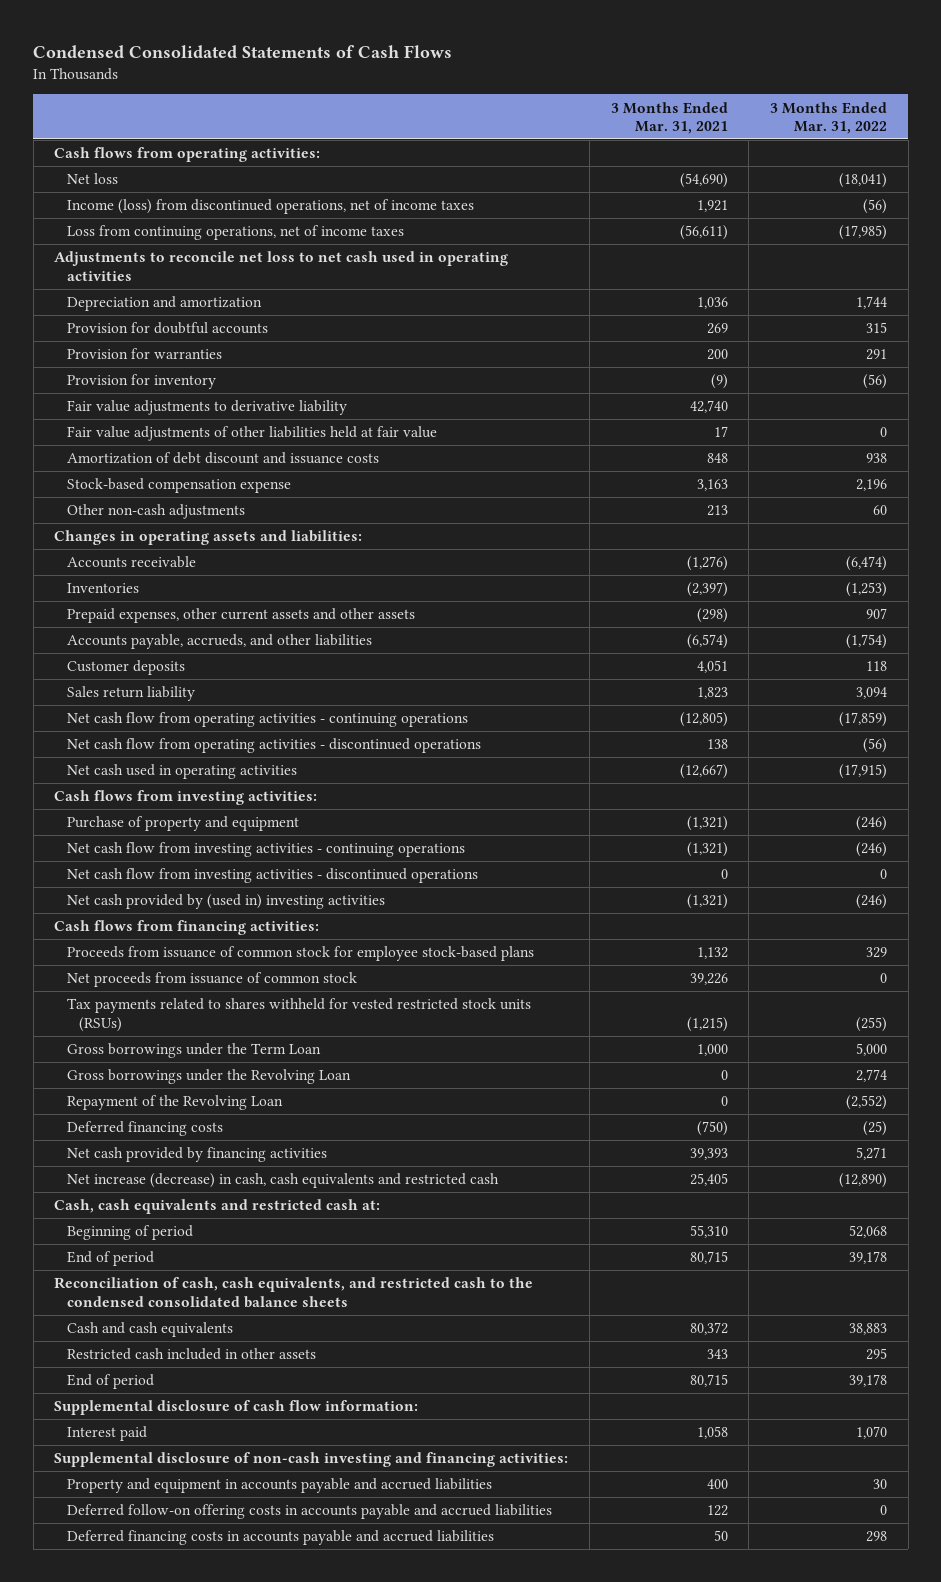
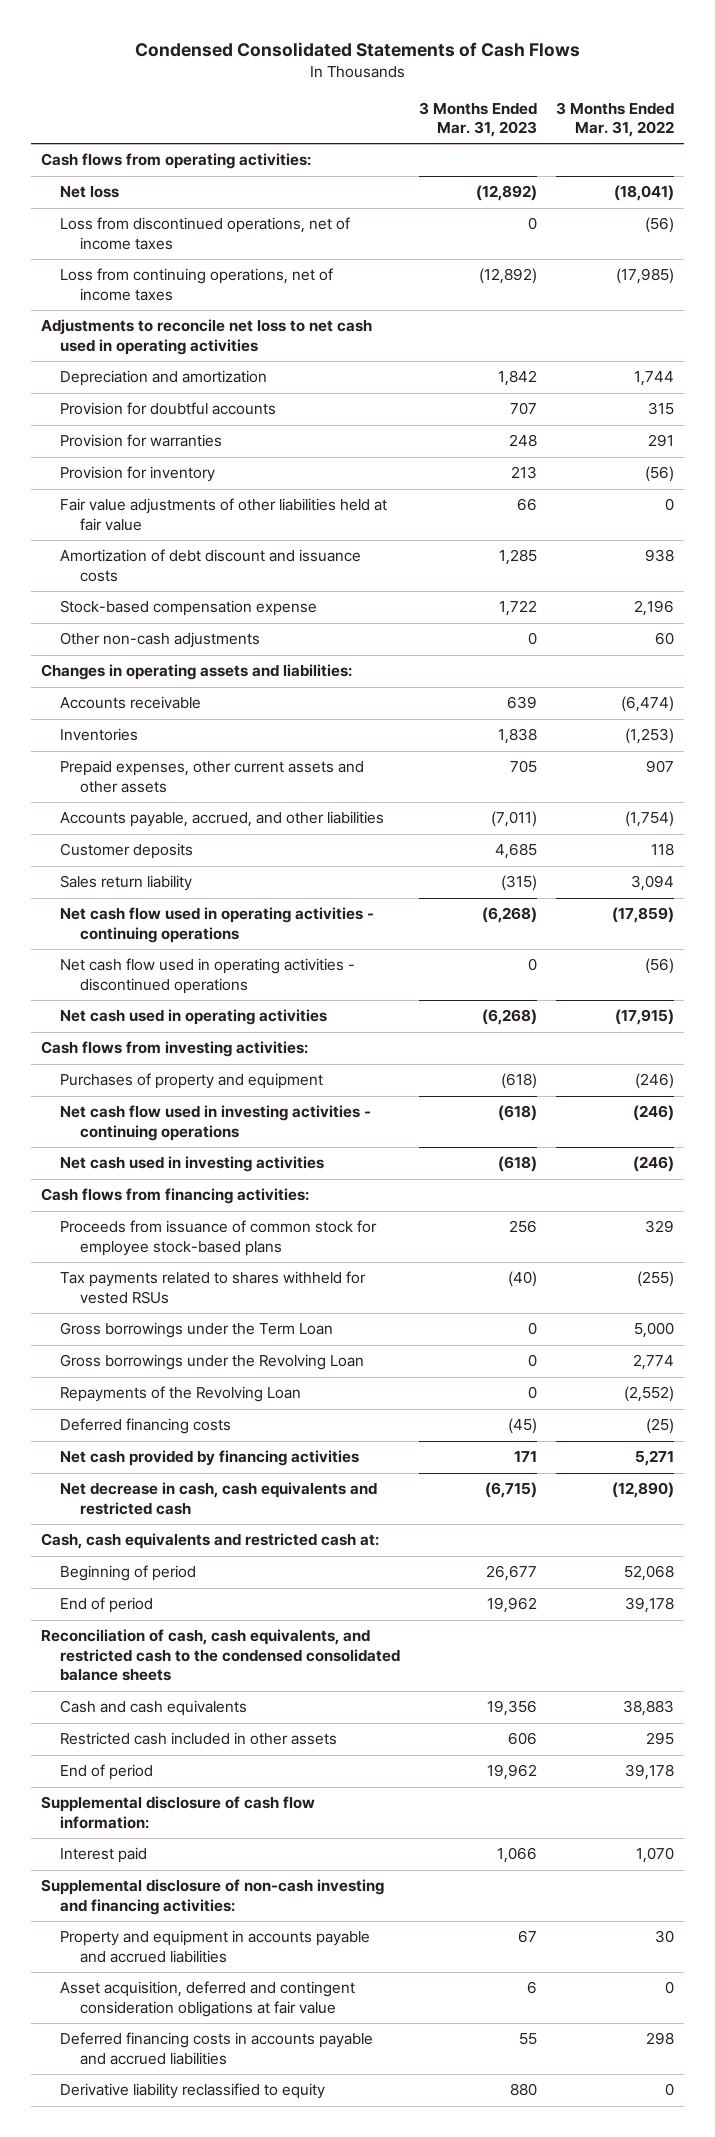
[610,101,728,134] 3 Months Ended Mar. 31, 2021 -> none
none -> [419,101,538,138] 3 Months Ended Mar. 31, 2023
[66,199,474,215] Income (loss) from discontinued operations, net of income taxes -> [60,217,351,250] Loss from discontinued operations, net of income taxes
[66,400,347,416] Fair value adjustments to derivative liability -> none
[66,634,372,650] Accounts payable, accrueds, and other liabilities -> [60,811,385,828] Accounts payable, accrued, and other liabilities
[66,712,468,728] Net cash flow from operating activities - continuing operations -> [60,907,375,943] Net cash flow used in operating activities - continuing operations
[66,738,481,754] Net cash flow from operating activities - discontinued operations -> [60,958,356,994] Net cash flow used in operating activities - discontinued operations
[66,868,478,884] Net cash flow from investing activities - discontinued operations -> none
[66,816,299,832] Purchase of property and equipment -> [60,1073,324,1090] Purchases of property and equipment
[66,842,465,858] Net cash flow from investing activities - continuing operations -> [60,1105,372,1141] Net cash flow used in investing activities - continuing operations
[66,894,385,910] Net cash provided by (used in) investing activities -> [60,1156,325,1173] Net cash used in investing activities
[66,972,357,988] Net proceeds from issuance of common stock -> none
[66,998,531,1032] Tax payments related to shares withheld for vested restricted stock units (RSUs) -> [60,1271,367,1304] Tax payments related to shares withheld for vested RSUs
[66,1095,283,1111] Repayment of the Revolving Loan -> [60,1386,302,1403] Repayments of the Revolving Loan
[66,1173,499,1189] Net increase (decrease) in cash, cash equivalents and restricted cash -> [60,1482,378,1515] Net decrease in cash, cash equivalents and restricted cash
[66,1504,552,1520] Deferred follow-on offering costs in accounts payable and accrued liabilities -> none
none -> [60,1981,356,2017] Asset acquisition, deferred and contingent consideration obligations at fair value
none -> [60,2083,326,2100] Derivative liability reclassified to equity

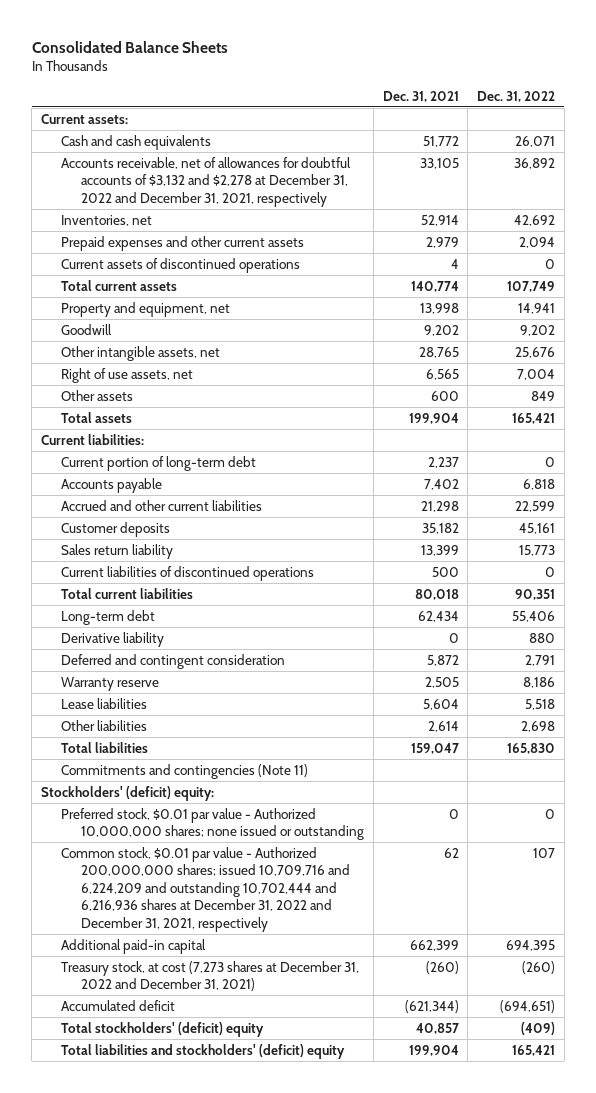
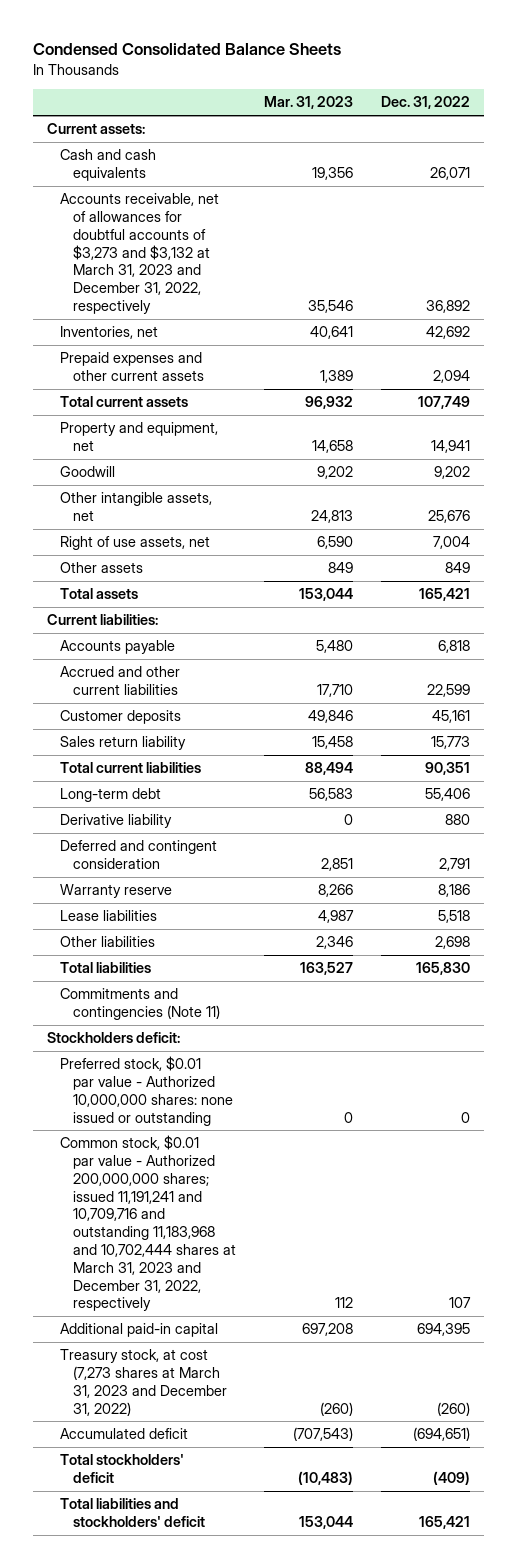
[31,40,228,53] Consolidated Balance Sheets -> [32,43,341,56] Condensed Consolidated Balance Sheets
[382,90,459,102] Dec. 31, 2021 -> none
none -> [263,96,353,110] Mar. 31, 2023
[61,156,352,207] Accounts receivable, net of allowances for doubtful accounts of $3,132 and $2,278 at December 31, 2022 and December 31, 2021, respectively -> [59,193,219,315] Accounts receivable, net of allowances for doubtful accounts of $3,273 and $3,132 at March 31, 2023 and December 31, 2022, respectively
[61,257,301,273] Current assets of discontinued operations -> none
[61,455,257,471] Current portion of long-term debt -> none
[61,565,315,581] Current liabilities of discontinued operations -> none
[40,785,214,801] Stockholders' (deficit) equity: -> [46,1032,180,1044] Stockholders deficit:
[61,807,365,841] Preferred stock, $0.01 par value - Authorized 10,000,000 shares; none issued or outstanding -> [59,1056,234,1126] Preferred stock, $0.01 par value - Authorized 10,000,000 shares: none issued or outstanding
[61,846,351,932] Common stock, $0.01 par value - Authorized 200,000,000 shares; issued 10,709,716 and 6,224,209 and outstanding 10,702,444 and 6,216,936 shares at December 31, 2022 and December 31, 2021, respectively -> [59,1135,237,1312] Common stock, $0.01 par value - Authorized 200,000,000 shares; issued 11,191,241 and 10,709,716 and outstanding 11,183,968 and 10,702,444 shares at March 31, 2023 and December 31, 2022, respectively
[61,960,360,992] Treasury stock, at cost (7,273 shares at December 31, 2022 and December 31, 2021) -> [59,1349,228,1416] Treasury stock, at cost (7,273 shares at March 31, 2023 and December 31, 2022)
[61,1021,265,1037] Total stockholders' (deficit) equity -> [59,1454,184,1484] Total stockholders' deficit
[61,1043,346,1059] Total liabilities and stockholders' (deficit) equity -> [59,1498,206,1528] Total liabilities and stockholders' deficit

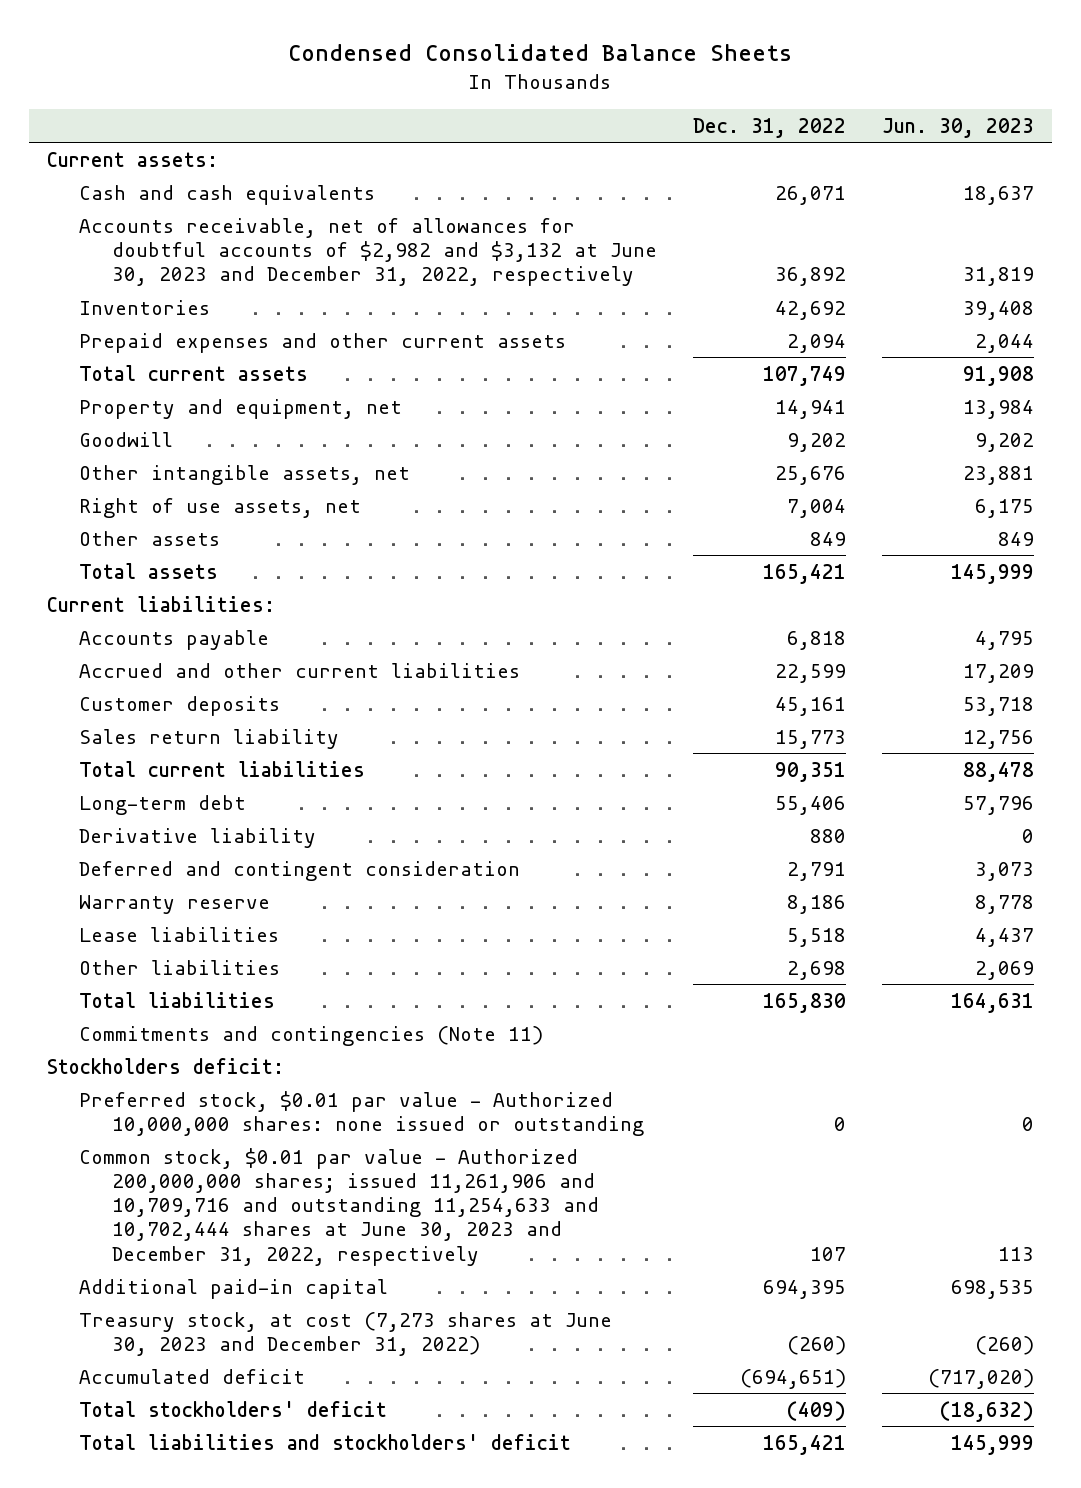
[263,96,353,110] Mar. 31, 2023 -> none
none -> [882,117,1035,138] Jun. 30, 2023
[59,193,219,315] Accounts receivable, net of allowances for doubtful accounts of $3,273 and $3,132 at March 31, 2023 and December 31, 2022, respectively -> [79,217,657,287] Accounts receivable, net of allowances for doubtful accounts of $2,982 and $3,132 at June 30, 2023 and December 31, 2022, respectively
[59,326,158,340] Inventories, net -> [79,299,211,315] Inventories
[59,1135,237,1312] Common stock, $0.01 par value - Authorized 200,000,000 shares; issued 11,191,241 and 10,709,716 and outstanding 11,183,968 and 10,702,444 shares at March 31, 2023 and December 31, 2022, respectively -> [79,1147,599,1266] Common stock, $0.01 par value - Authorized 200,000,000 shares; issued 11,261,906 and 10,709,716 and outstanding 11,254,633 and 10,702,444 shares at June 30, 2023 and December 31, 2022, respectively
[59,1349,228,1416] Treasury stock, at cost (7,273 shares at March 31, 2023 and December 31, 2022) -> [79,1311,613,1356] Treasury stock, at cost (7,273 shares at June 30, 2023 and December 31, 2022)

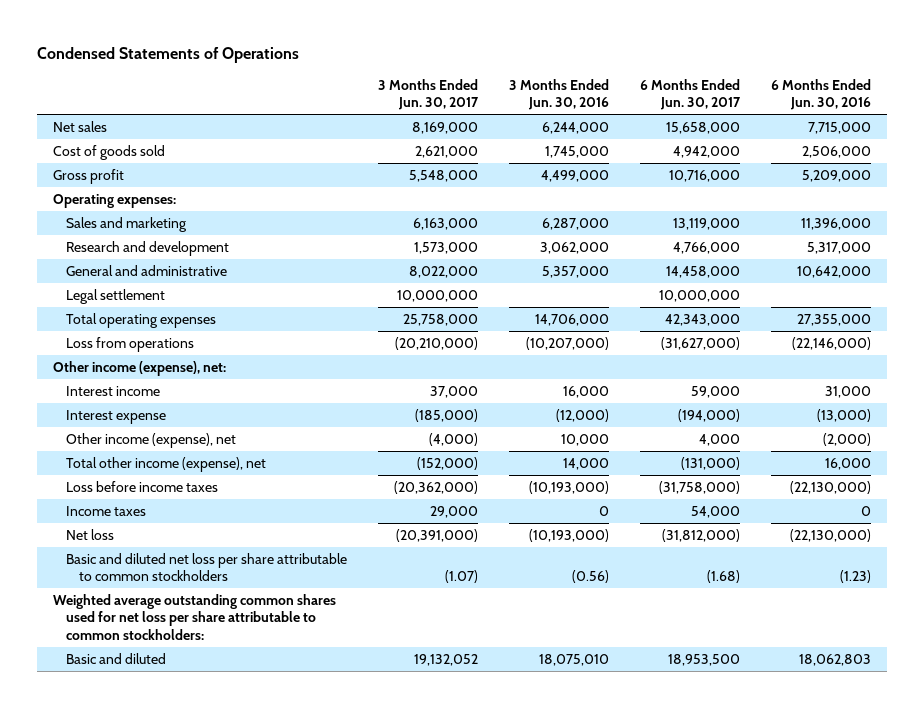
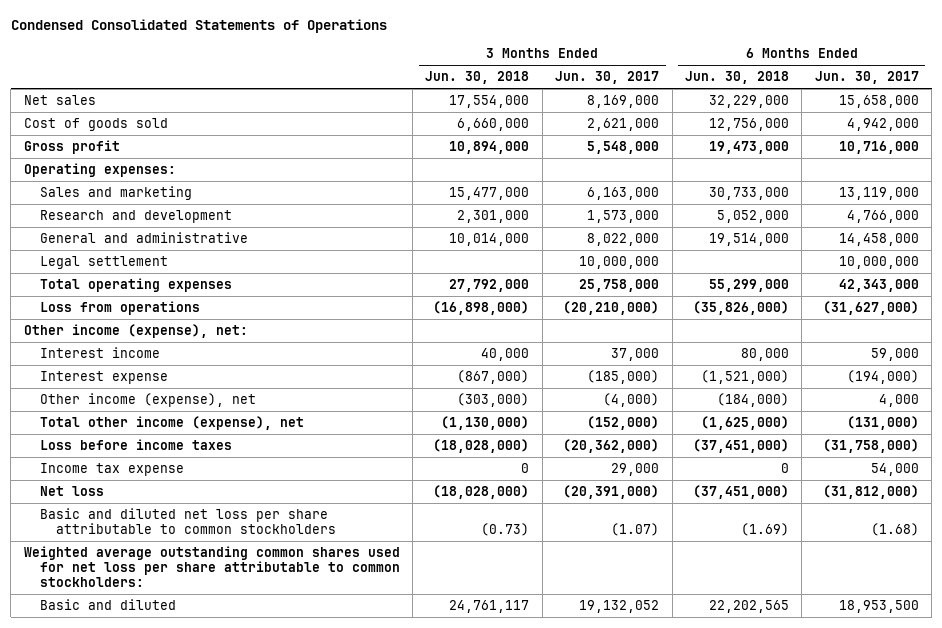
[37,46,300,63] Condensed Statements of Operations -> [10,19,387,34] Condensed Consolidated Statements of Operations
[509,78,610,111] 3 Months Ended Jun. 30, 2016 -> none
[771,78,872,111] 6 Months Ended Jun. 30, 2016 -> none
none -> [425,71,530,85] Jun. 30, 2018
none -> [684,71,789,85] Jun. 30, 2018
[65,505,146,516] Income taxes -> [39,462,184,476] Income tax expense

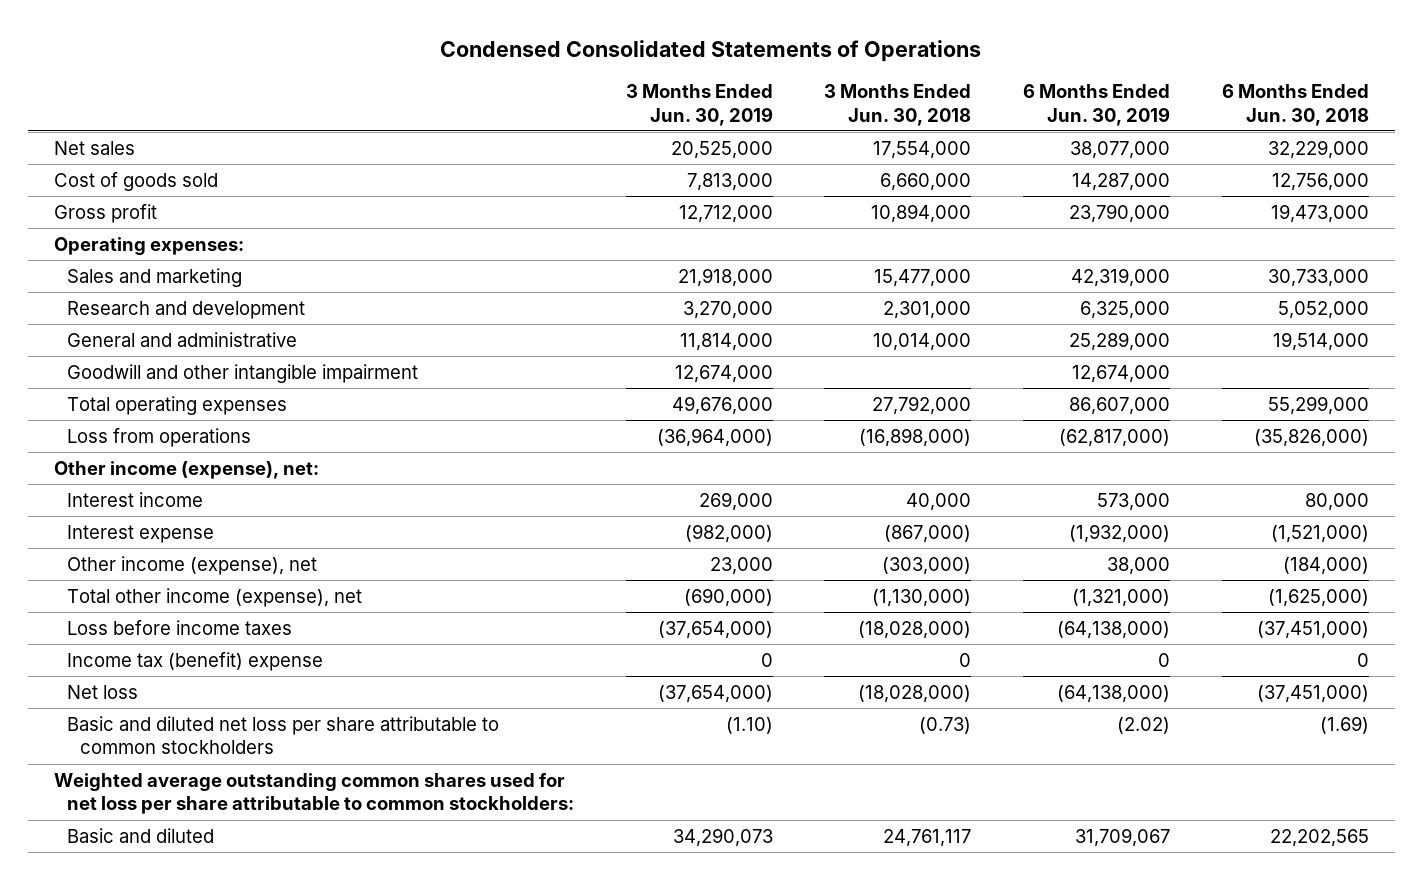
[555,71,660,85] Jun. 30, 2017 -> none
[814,71,919,85] Jun. 30, 2017 -> none
none -> [625,84,773,126] 3 Months Ended Jun. 30, 2019
none -> [1022,84,1170,126] 6 Months Ended Jun. 30, 2019
[39,255,168,269] Legal settlement -> none
none -> [66,363,418,383] Goodwill and other intangible impairment
[39,462,184,476] Income tax expense -> [66,651,323,671] Income tax (benefit) expense

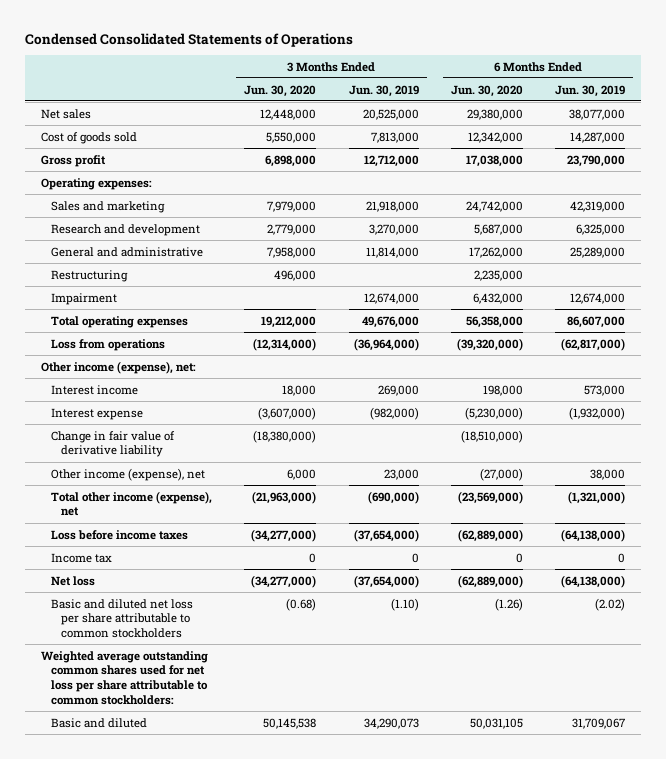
[824,84,972,126] 3 Months Ended Jun. 30, 2018 -> none
[1221,84,1369,126] 6 Months Ended Jun. 30, 2018 -> none
none -> [244,84,317,97] Jun. 30, 2020
none -> [450,84,523,97] Jun. 30, 2020
none -> [51,269,129,282] Restructuring
[66,363,418,383] Goodwill and other intangible impairment -> [51,292,118,305] Impairment
none -> [51,430,176,458] Change in fair value of derivative liability
[66,651,323,671] Income tax (benefit) expense -> [51,552,113,563] Income tax

